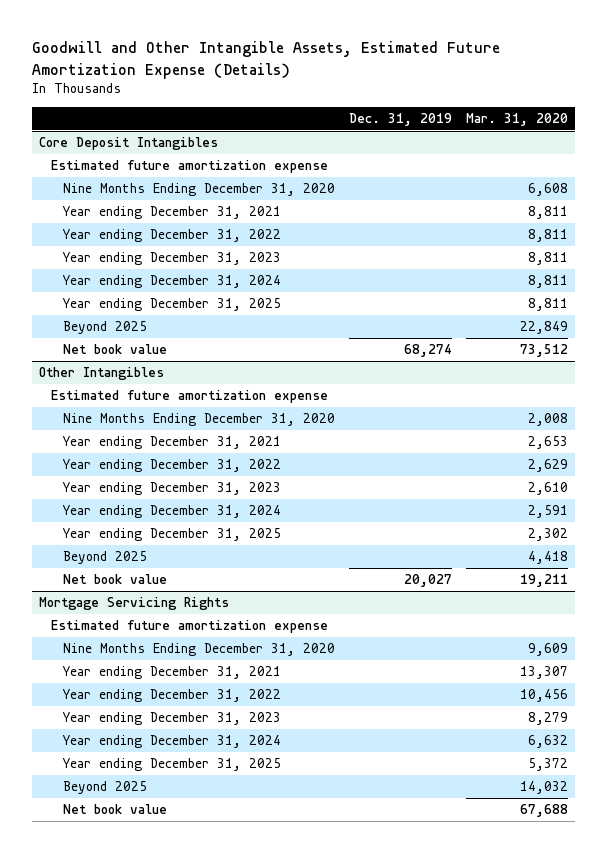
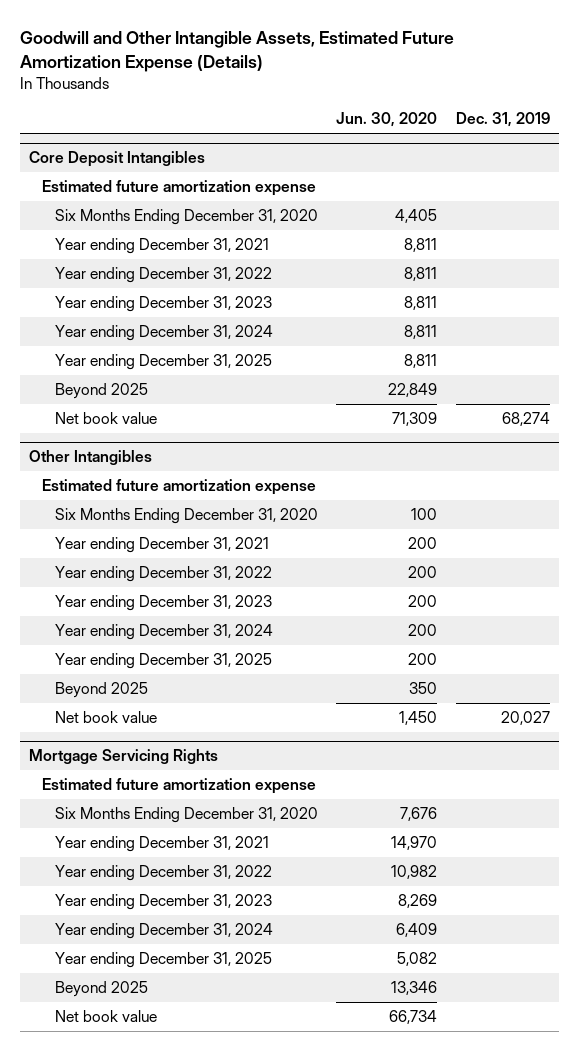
[466,113,569,127] Mar. 31, 2020 -> none
none -> [336,112,438,128] Jun. 30, 2020
[62,183,335,197] Nine Months Ending December 31, 2020 -> [55,209,319,226] Six Months Ending December 31, 2020
[62,413,335,427] Nine Months Ending December 31, 2020 -> [55,508,319,525] Six Months Ending December 31, 2020
[62,643,335,657] Nine Months Ending December 31, 2020 -> [55,807,319,824] Six Months Ending December 31, 2020

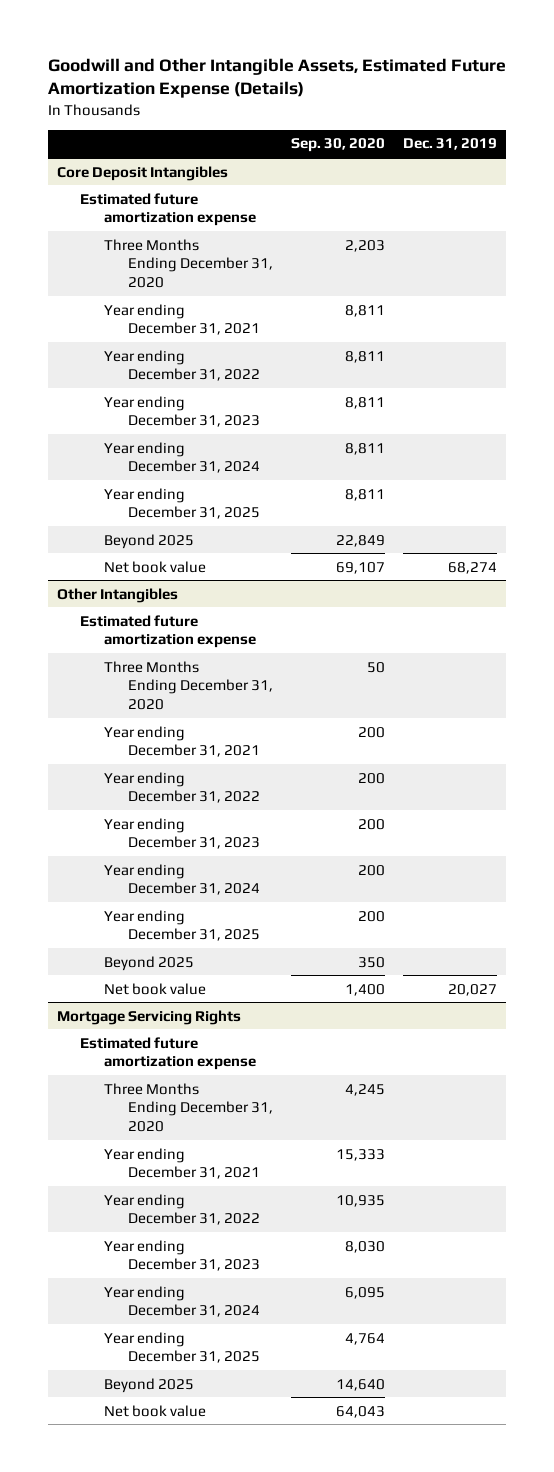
[336,112,438,128] Jun. 30, 2020 -> none
none -> [290,138,385,153] Sep. 30, 2020
[55,209,319,226] Six Months Ending December 31, 2020 -> [103,238,273,289] Three Months Ending December 31, 2020
[55,508,319,525] Six Months Ending December 31, 2020 -> [103,660,273,711] Three Months Ending December 31, 2020
[55,807,319,824] Six Months Ending December 31, 2020 -> [103,1082,273,1133] Three Months Ending December 31, 2020

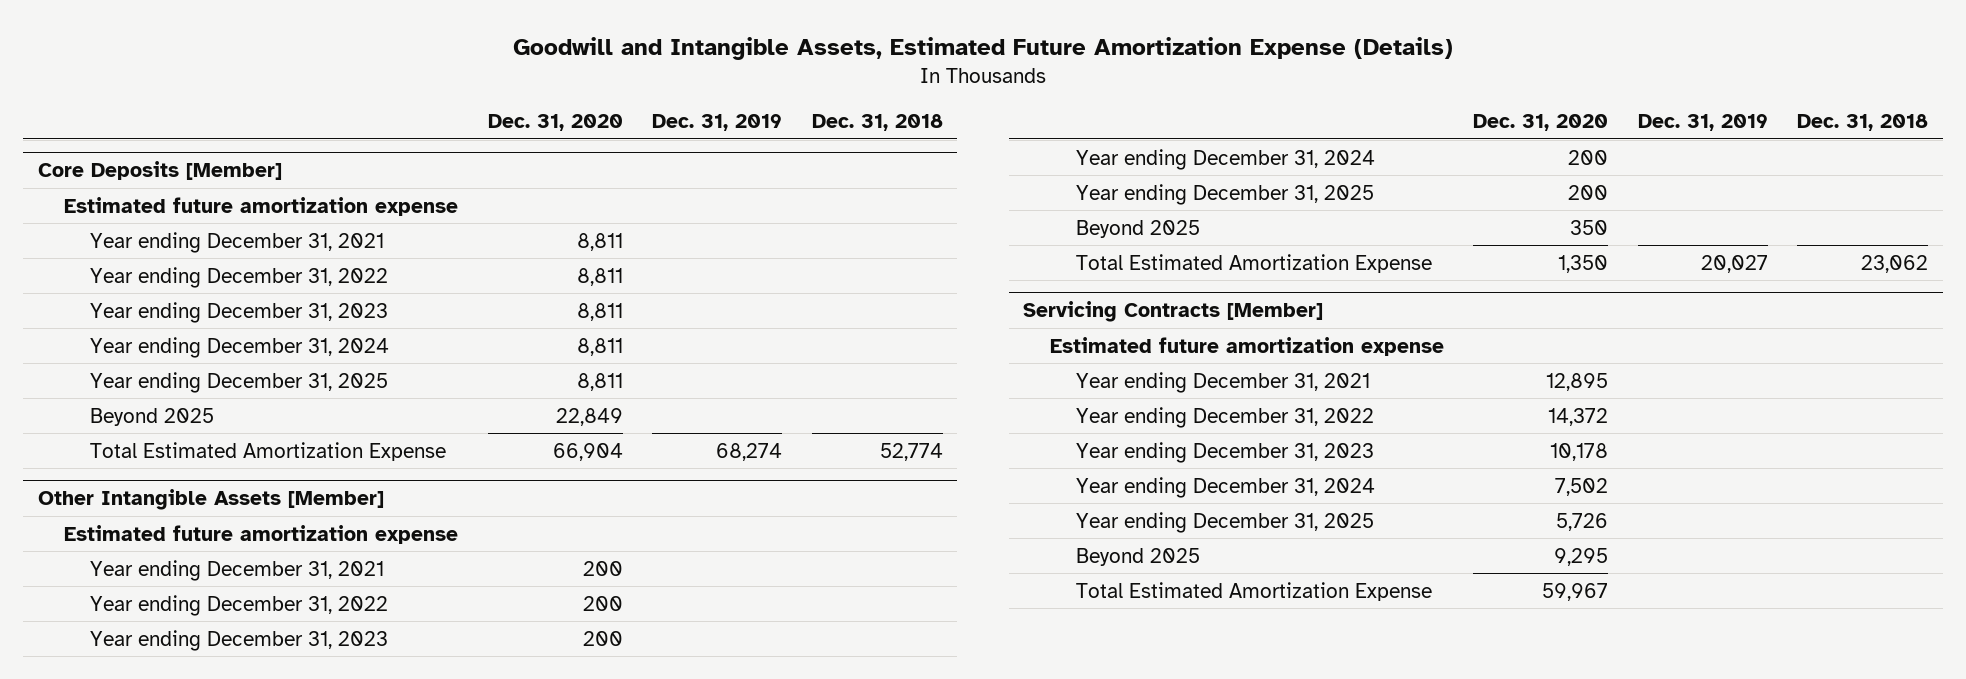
[47,57,506,99] Goodwill and Other Intangible Assets, Estimated Future Amortization Expense (Details) -> [512,36,1453,60] Goodwill and Intangible Assets, Estimated Future Amortization Expense (Details)
[290,138,385,153] Sep. 30, 2020 -> none
none -> [487,113,623,131] Dec. 31, 2020
none -> [811,113,943,131] Dec. 31, 2018
[56,165,228,181] Core Deposit Intangibles -> [37,161,282,181] Core Deposits [Member]
[103,238,273,289] Three Months Ending December 31, 2020 -> none
[103,560,206,573] Net book value -> [90,441,447,461] Total Estimated Amortization Expense
[56,587,178,603] Other Intangibles -> [37,489,384,511] Other Intangible Assets [Member]
[103,660,273,711] Three Months Ending December 31, 2020 -> none
[103,982,206,995] Net book value -> [1076,253,1433,273] Total Estimated Amortization Expense
[56,1009,241,1025] Mortgage Servicing Rights -> [1023,301,1324,323] Servicing Contracts [Member]
[103,1082,273,1133] Three Months Ending December 31, 2020 -> none
[103,1404,206,1417] Net book value -> [1076,581,1433,601] Total Estimated Amortization Expense

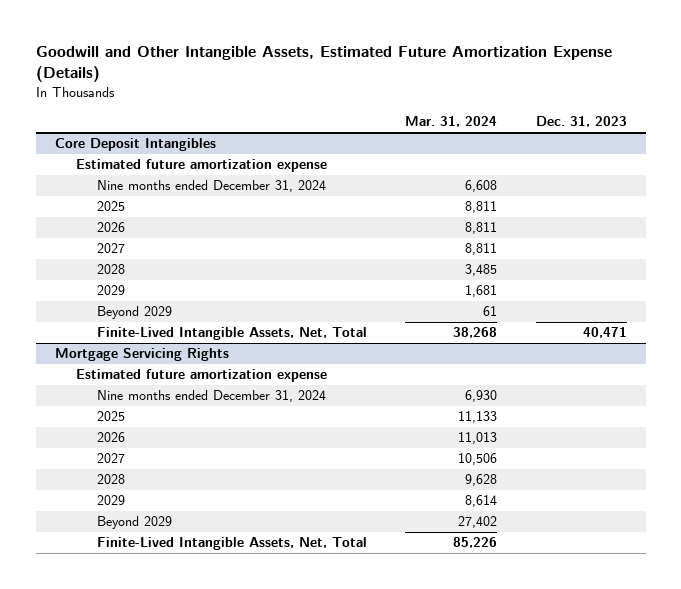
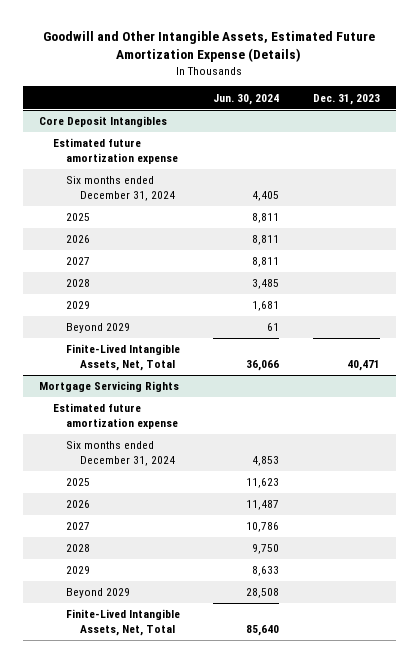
[405,116,498,128] Mar. 31, 2024 -> none
none -> [213,93,280,105] Jun. 30, 2024
[96,180,326,193] Nine months ended December 31, 2024 -> [66,176,175,201] Six months ended December 31, 2024
[96,390,326,403] Nine months ended December 31, 2024 -> [66,441,175,466] Six months ended December 31, 2024

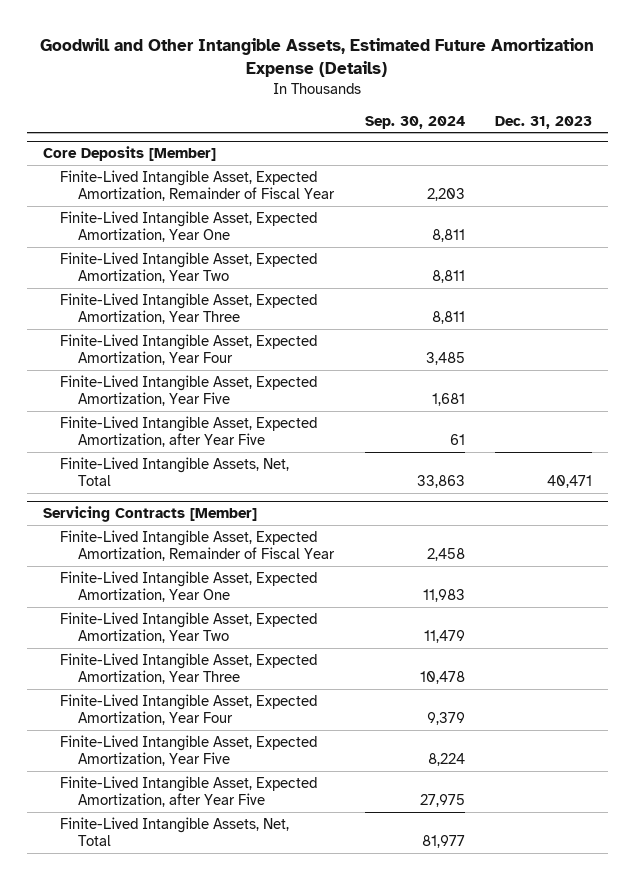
[213,93,280,105] Jun. 30, 2024 -> none
none -> [364,115,465,129] Sep. 30, 2024
[52,138,179,164] Estimated future amortization expense -> none
[39,116,168,128] Core Deposit Intangibles -> [42,146,216,162] Core Deposits [Member]
[66,176,175,201] Six months ended December 31, 2024 -> [60,169,336,201] Finite-Lived Intangible Asset, Expected Amortization, Remainder of Fiscal Year
[66,213,91,222] 2025 -> [60,210,318,242] Finite-Lived Intangible Asset, Expected Amortization, Year One
[66,235,91,244] 2026 -> [60,251,318,283] Finite-Lived Intangible Asset, Expected Amortization, Year Two
[66,257,91,266] 2027 -> [60,292,318,324] Finite-Lived Intangible Asset, Expected Amortization, Year Three
[66,279,91,288] 2028 -> [60,333,318,365] Finite-Lived Intangible Asset, Expected Amortization, Year Four
[66,301,91,310] 2029 -> [60,374,318,406] Finite-Lived Intangible Asset, Expected Amortization, Year Five
[66,323,131,334] Beyond 2029 -> [60,415,318,447] Finite-Lived Intangible Asset, Expected Amortization, after Year Five
[52,403,179,429] Estimated future amortization expense -> none
[39,381,180,393] Mortgage Servicing Rights -> [42,506,257,523] Servicing Contracts [Member]
[66,441,175,466] Six months ended December 31, 2024 -> [60,529,336,561] Finite-Lived Intangible Asset, Expected Amortization, Remainder of Fiscal Year
[66,478,91,487] 2025 -> [60,570,318,602] Finite-Lived Intangible Asset, Expected Amortization, Year One
[66,500,91,509] 2026 -> [60,611,318,643] Finite-Lived Intangible Asset, Expected Amortization, Year Two
[66,522,91,531] 2027 -> [60,652,318,684] Finite-Lived Intangible Asset, Expected Amortization, Year Three
[66,544,91,553] 2028 -> [60,693,318,725] Finite-Lived Intangible Asset, Expected Amortization, Year Four
[66,566,91,575] 2029 -> [60,734,318,766] Finite-Lived Intangible Asset, Expected Amortization, Year Five
[66,588,131,599] Beyond 2029 -> [60,775,318,807] Finite-Lived Intangible Asset, Expected Amortization, after Year Five

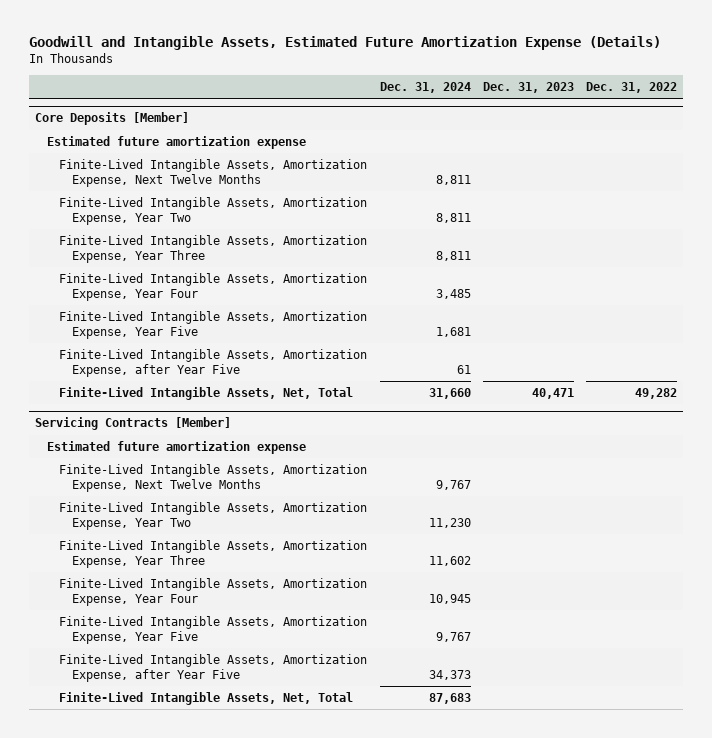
[40,37,595,77] Goodwill and Other Intangible Assets, Estimated Future Amortization Expense (Details) -> [28,36,661,51] Goodwill and Intangible Assets, Estimated Future Amortization Expense (Details)
[364,115,465,129] Sep. 30, 2024 -> none
none -> [379,81,471,93] Dec. 31, 2024
none -> [585,81,677,93] Dec. 31, 2022
[60,169,336,201] Finite-Lived Intangible Asset, Expected Amortization, Remainder of Fiscal Year -> none
none -> [47,136,307,150] Estimated future amortization expense
[60,210,318,242] Finite-Lived Intangible Asset, Expected Amortization, Year One -> [59,159,368,187] Finite-Lived Intangible Assets, Amortization Expense, Next Twelve Months
[60,251,318,283] Finite-Lived Intangible Asset, Expected Amortization, Year Two -> [59,197,368,225] Finite-Lived Intangible Assets, Amortization Expense, Year Two
[60,292,318,324] Finite-Lived Intangible Asset, Expected Amortization, Year Three -> [59,235,368,263] Finite-Lived Intangible Assets, Amortization Expense, Year Three
[60,333,318,365] Finite-Lived Intangible Asset, Expected Amortization, Year Four -> [59,273,368,301] Finite-Lived Intangible Assets, Amortization Expense, Year Four
[60,374,318,406] Finite-Lived Intangible Asset, Expected Amortization, Year Five -> [59,311,368,339] Finite-Lived Intangible Assets, Amortization Expense, Year Five
[60,415,318,447] Finite-Lived Intangible Asset, Expected Amortization, after Year Five -> [59,349,368,377] Finite-Lived Intangible Assets, Amortization Expense, after Year Five
[60,529,336,561] Finite-Lived Intangible Asset, Expected Amortization, Remainder of Fiscal Year -> none
none -> [47,441,307,455] Estimated future amortization expense
[60,570,318,602] Finite-Lived Intangible Asset, Expected Amortization, Year One -> [59,464,368,492] Finite-Lived Intangible Assets, Amortization Expense, Next Twelve Months
[60,611,318,643] Finite-Lived Intangible Asset, Expected Amortization, Year Two -> [59,502,368,530] Finite-Lived Intangible Assets, Amortization Expense, Year Two
[60,652,318,684] Finite-Lived Intangible Asset, Expected Amortization, Year Three -> [59,540,368,568] Finite-Lived Intangible Assets, Amortization Expense, Year Three
[60,693,318,725] Finite-Lived Intangible Asset, Expected Amortization, Year Four -> [59,578,368,606] Finite-Lived Intangible Assets, Amortization Expense, Year Four
[60,734,318,766] Finite-Lived Intangible Asset, Expected Amortization, Year Five -> [59,616,368,644] Finite-Lived Intangible Assets, Amortization Expense, Year Five
[60,775,318,807] Finite-Lived Intangible Asset, Expected Amortization, after Year Five -> [59,654,368,682] Finite-Lived Intangible Assets, Amortization Expense, after Year Five

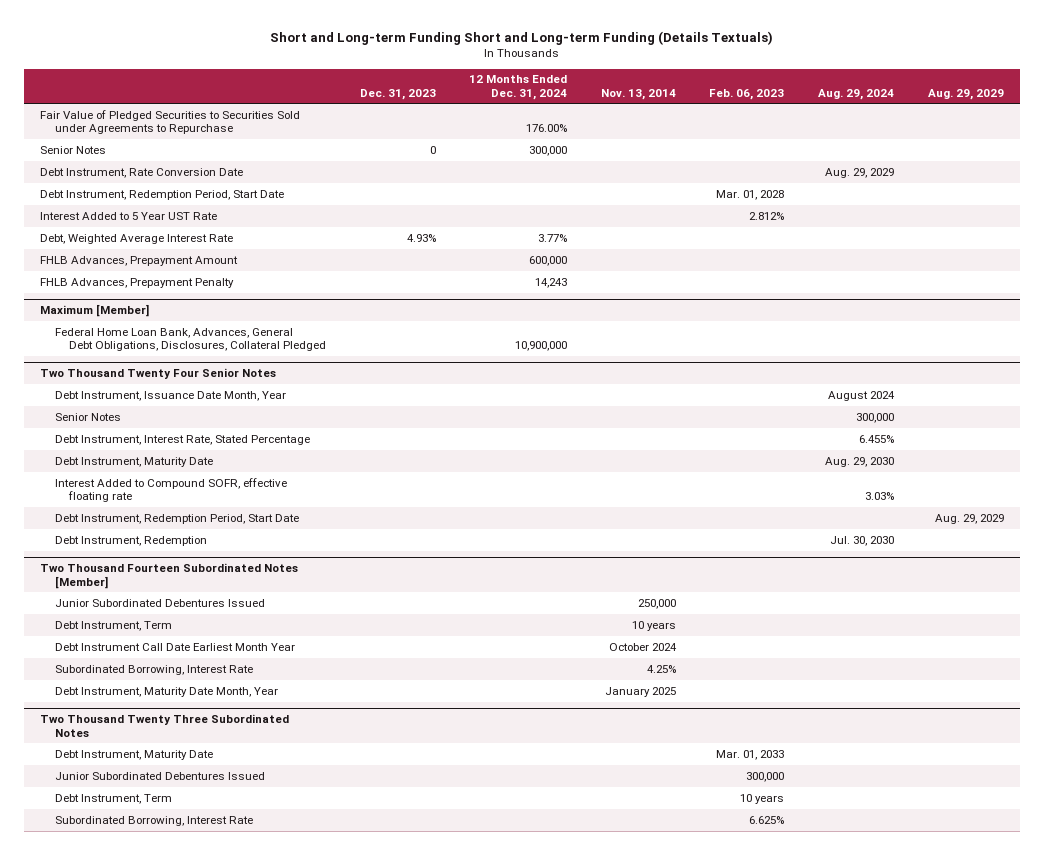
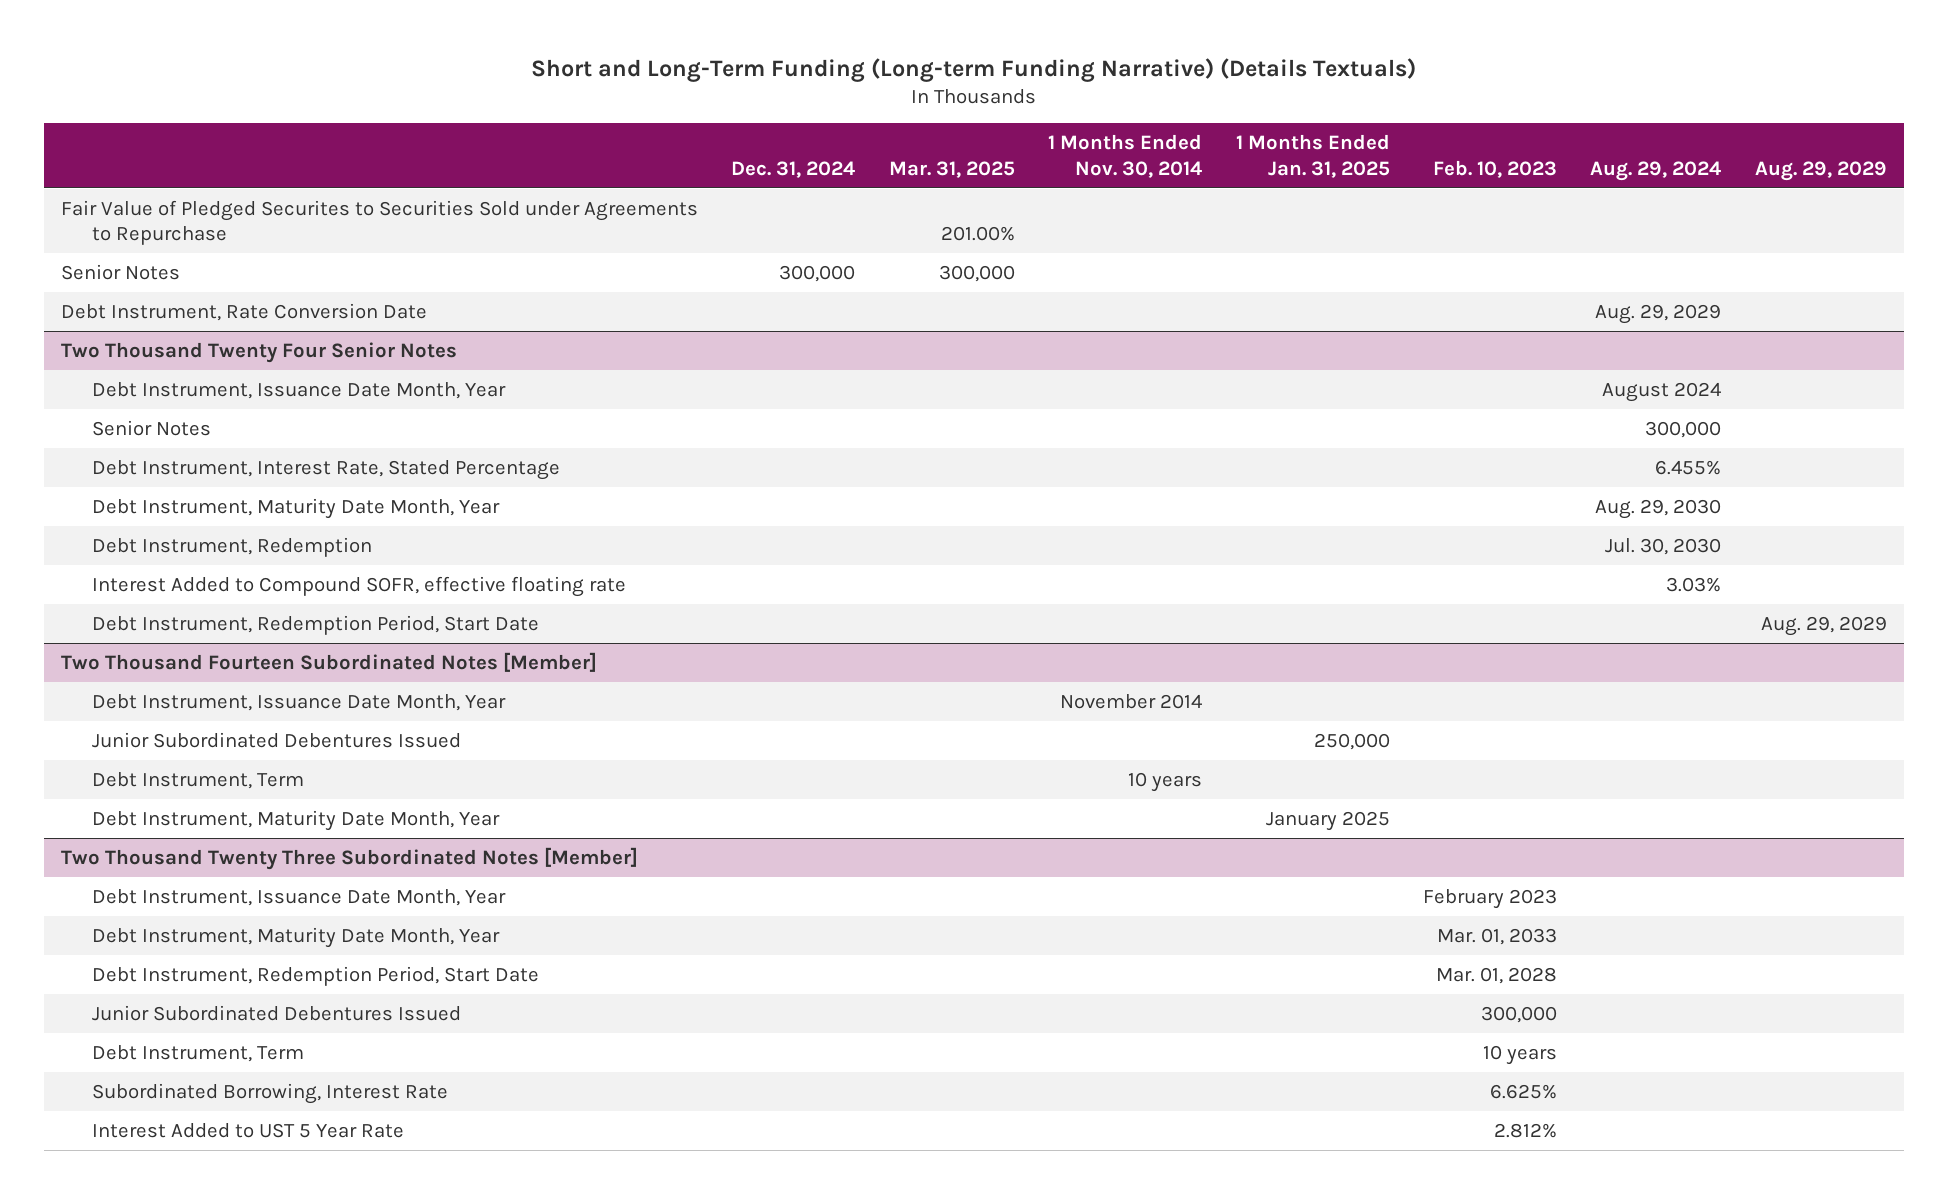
[270,30,774,45] Short and Long-term Funding Short and Long-term Funding (Details Textuals) -> [530,57,1416,82] Short and Long-Term Funding (Long-term Funding Narrative) (Details Textuals)
[359,88,436,100] Dec. 31, 2023 -> none
[469,75,568,100] 12 Months Ended Dec. 31, 2024 -> none
[600,88,676,100] Nov. 13, 2014 -> none
[709,88,785,100] Feb. 06, 2023 -> none
none -> [731,160,856,178] Dec. 31, 2024
none -> [888,160,1015,178] Mar. 31, 2025
none -> [1048,134,1203,178] 1 Months Ended Nov. 30, 2014
none -> [1235,134,1390,178] 1 Months Ended Jan. 31, 2025
none -> [1432,159,1557,178] Feb. 10, 2023
[40,109,301,135] Fair Value of Pledged Securities to Securities Sold under Agreements to Repurchase -> [60,199,698,246] Fair Value of Pledged Securites to Securities Sold under Agreements to Repurchase
[40,189,285,200] Debt Instrument, Redemption Period, Start Date -> none
[40,211,218,220] Interest Added to 5 Year UST Rate -> none
[40,233,234,244] Debt, Weighted Average Interest Rate -> none
[40,255,239,266] FHLB Advances, Prepayment Amount -> none
[40,277,235,288] FHLB Advances, Prepayment Penalty -> none
[40,304,150,318] Maximum [Member] -> none
[54,327,326,352] Federal Home Loan Bank, Advances, General Debt Obligations, Disclosures, Collateral Pledged -> none
[54,456,213,467] Debt Instrument, Maturity Date -> [92,497,501,519] Debt Instrument, Maturity Date Month, Year
[54,535,207,546] Debt Instrument, Redemption -> [92,536,373,557] Debt Instrument, Redemption
none -> [92,693,507,711] Debt Instrument, Issuance Date Month, Year
[54,642,295,651] Debt Instrument Call Date Earliest Month Year -> none
[54,664,253,675] Subordinated Borrowing, Interest Rate -> none
[40,714,290,737] Two Thousand Twenty Three Subordinated Notes -> [60,846,638,870] Two Thousand Twenty Three Subordinated Notes [Member]
none -> [92,888,507,906] Debt Instrument, Issuance Date Month, Year
[54,749,213,760] Debt Instrument, Maturity Date -> [92,926,501,948] Debt Instrument, Maturity Date Month, Year
none -> [92,965,540,986] Debt Instrument, Redemption Period, Start Date
none -> [92,1122,405,1138] Interest Added to UST 5 Year Rate

